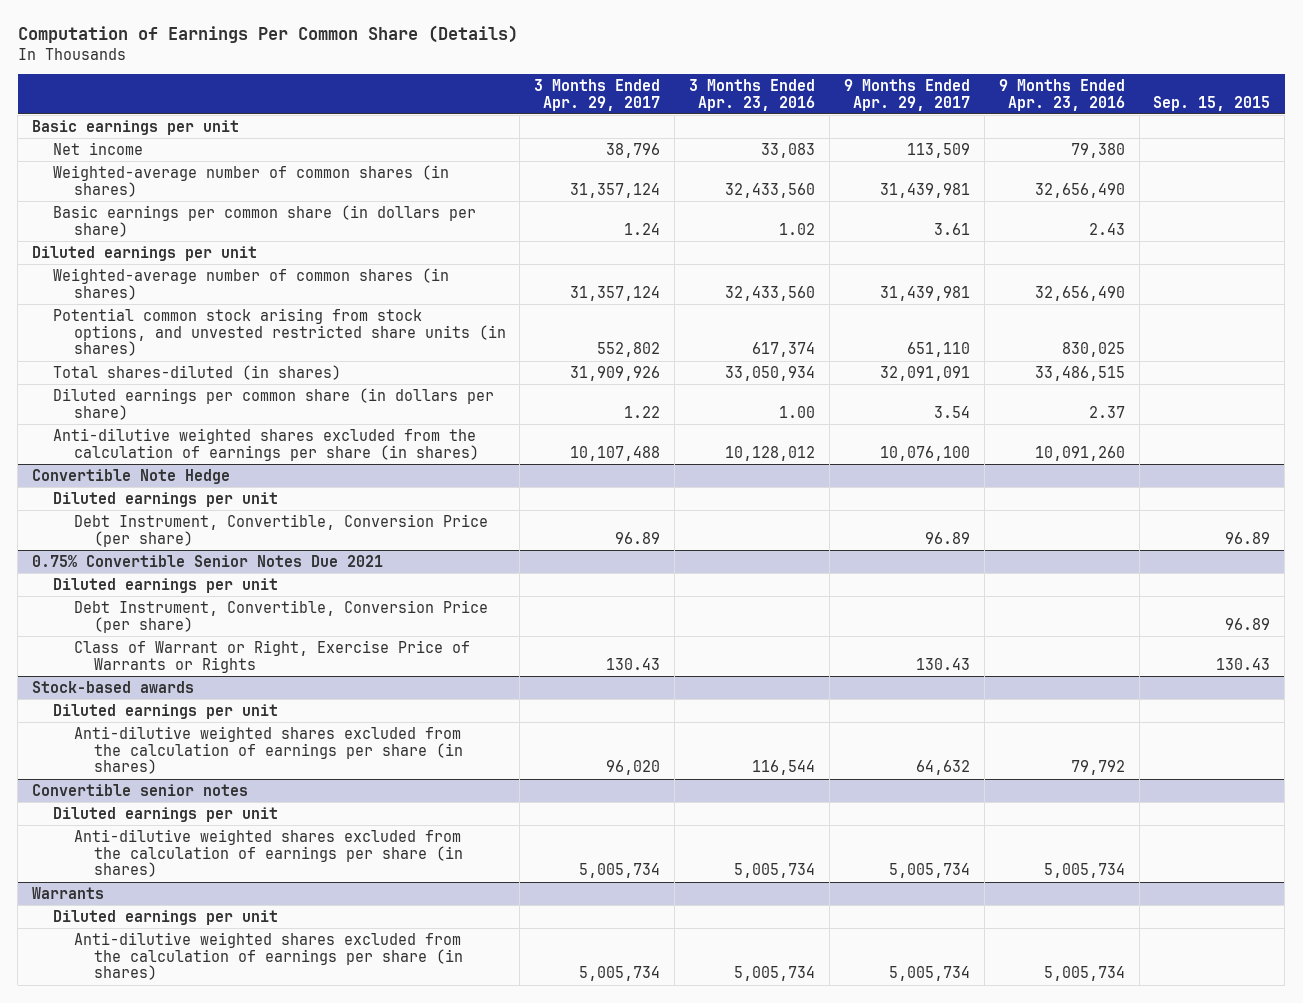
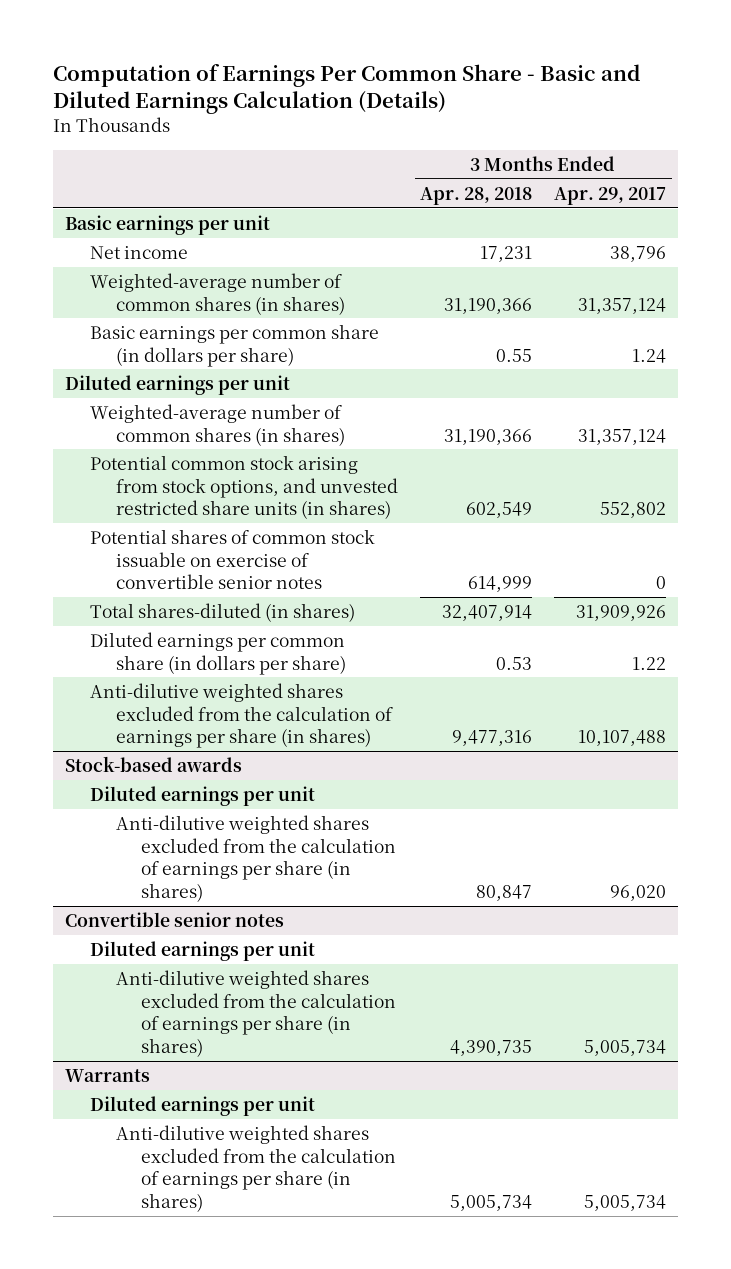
[17,25,518,44] Computation of Earnings Per Common Share (Details) -> [53,63,641,115] Computation of Earnings Per Common Share - Basic and Diluted Earnings Calculation (Details)
[689,78,816,111] 3 Months Ended Apr. 23, 2016 -> none
[843,78,970,111] 9 Months Ended Apr. 29, 2017 -> none
[998,78,1125,111] 9 Months Ended Apr. 23, 2016 -> none
[1153,95,1271,111] Sep. 15, 2015 -> none
none -> [420,186,533,205] Apr. 28, 2018
none -> [90,528,376,590] Potential shares of common stock issuable on exercise of convertible senior notes
[32,468,231,484] Convertible Note Hedge -> none
[52,491,278,507] Diluted earnings per unit -> none
[73,513,488,547] Debt Instrument, Convertible, Conversion Price (per share) -> none
[32,554,384,567] 0.75% Convertible Senior Notes Due 2021 -> none
[52,577,278,593] Diluted earnings per unit -> none
[73,599,488,633] Debt Instrument, Convertible, Conversion Price (per share) -> none
[73,639,470,673] Class of Warrant or Right, Exercise Price of Warrants or Rights -> none

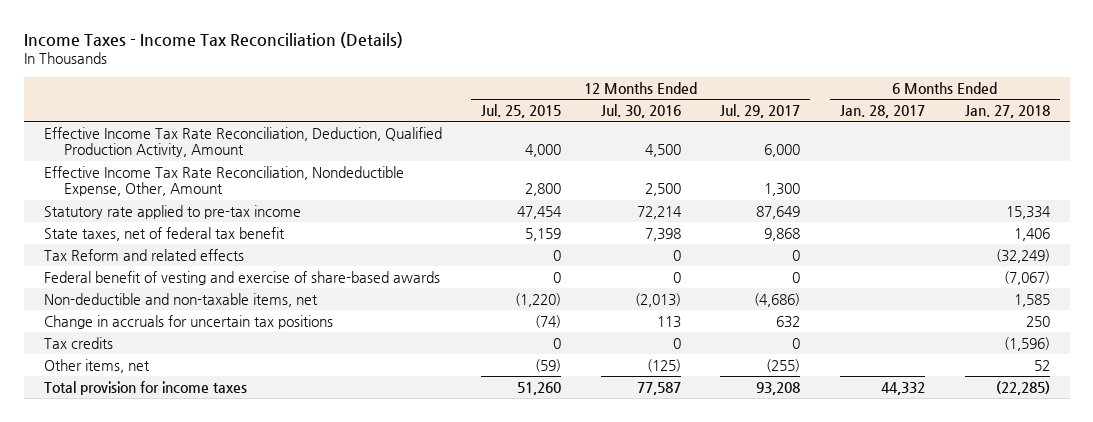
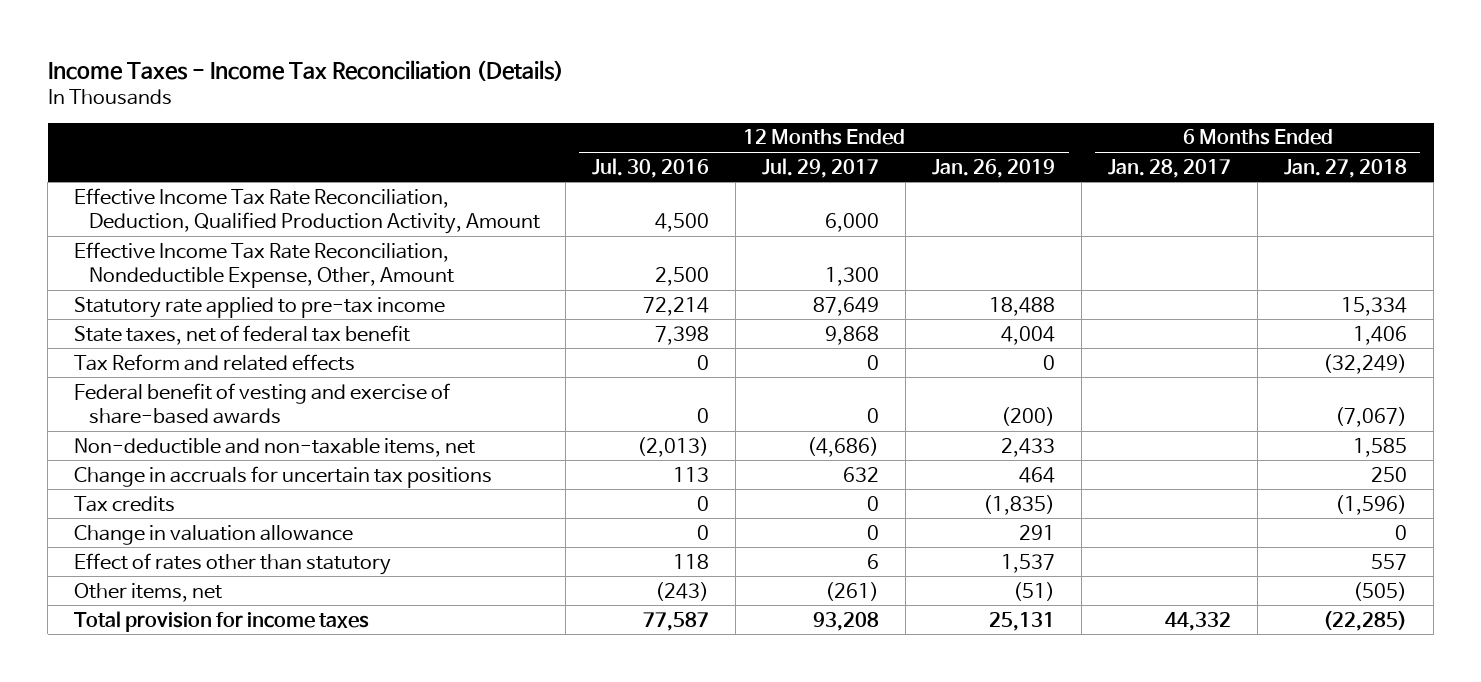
[481,104,562,119] Jul. 25, 2015 -> none
none -> [932,158,1056,178] Jan. 26, 2019
none -> [74,524,354,545] Change in valuation allowance
none -> [74,552,392,575] Effect of rates other than statutory
[646,358,681,372] (125) -> [655,581,710,601] (243)
[766,358,801,372] (255) -> [825,581,880,601] (261)
[1033,359,1050,371] 52 -> [1353,581,1408,601] (505)

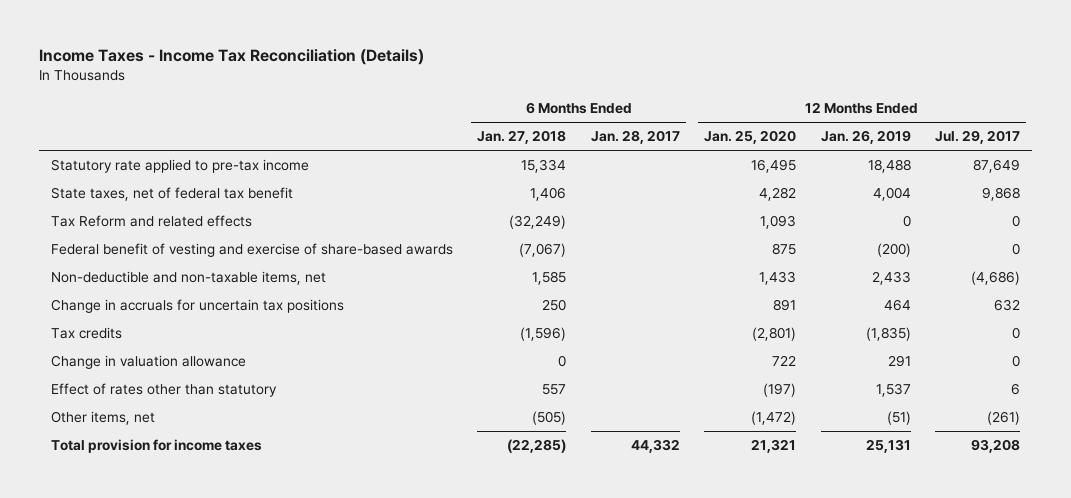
[592,157,710,178] Jul. 30, 2016 -> none
none -> [704,130,797,145] Jan. 25, 2020
[74,187,540,234] Effective Income Tax Rate Reconciliation, Deduction, Qualified Production Activity, Amount -> none
[74,241,454,288] Effective Income Tax Rate Reconciliation, Nondeductible Expense, Other, Amount -> none

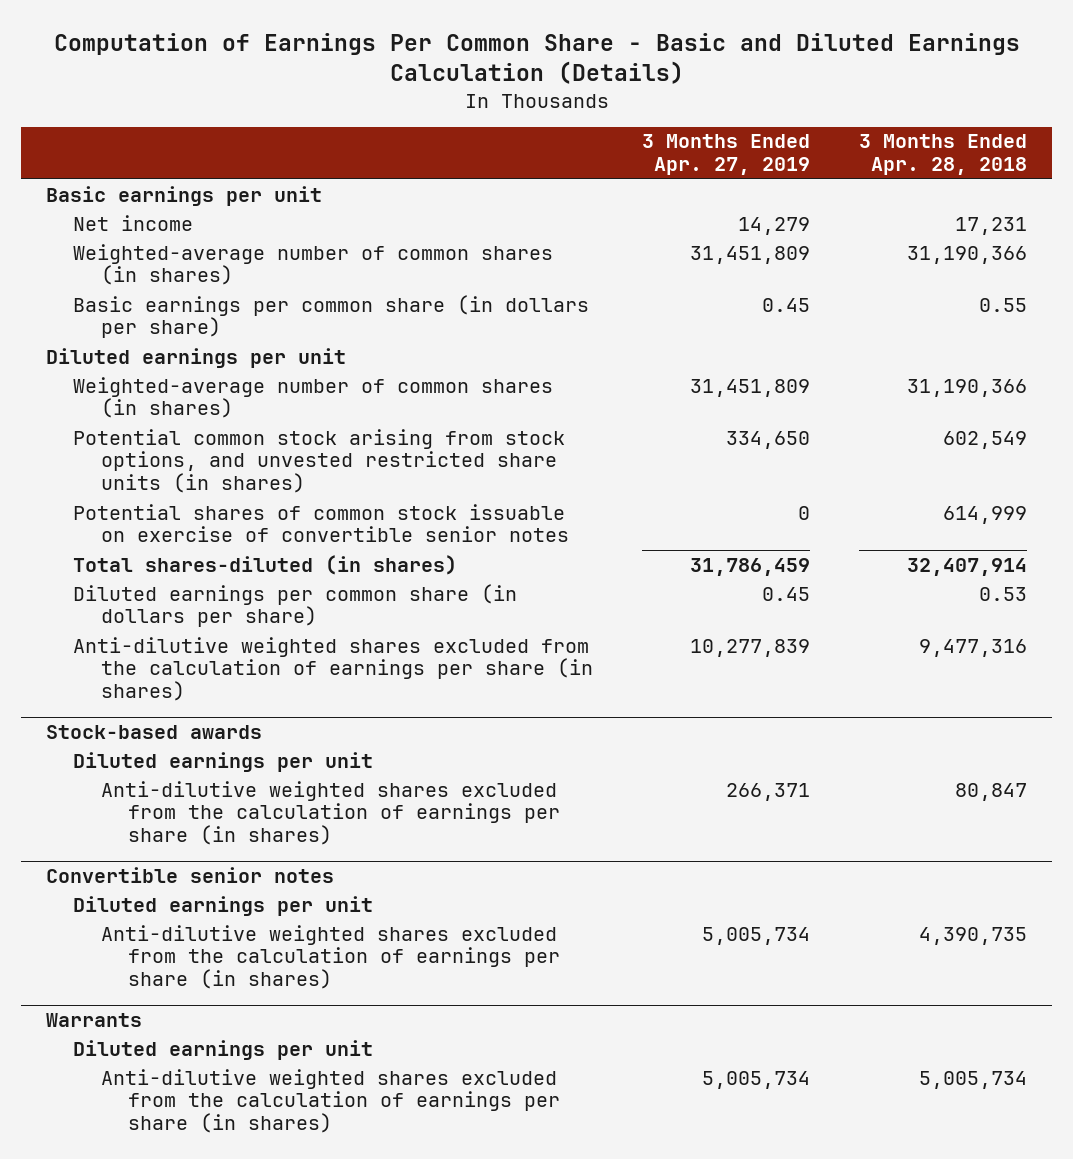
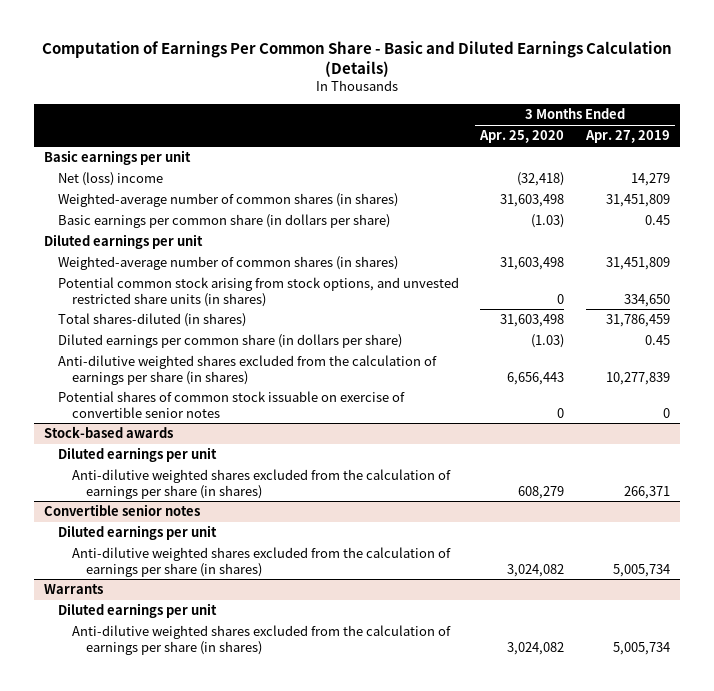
[859,134,1028,176] 3 Months Ended Apr. 28, 2018 -> none
none -> [479,130,565,144] Apr. 25, 2020
[73,214,194,231] Net income -> [58,172,164,187] Net (loss) income
[73,503,569,543] Potential shares of common stock issuable on exercise of convertible senior notes -> [58,391,406,418] Potential shares of common stock issuable on exercise of convertible senior notes

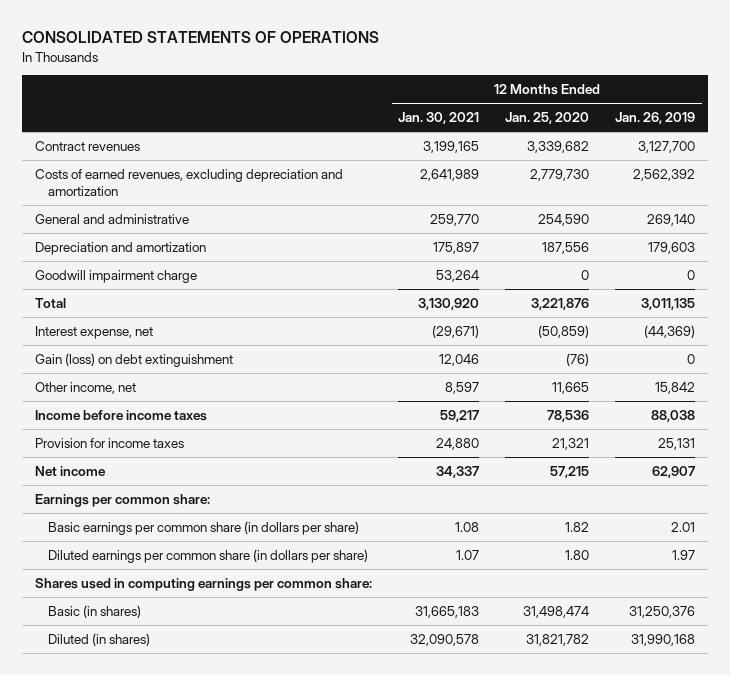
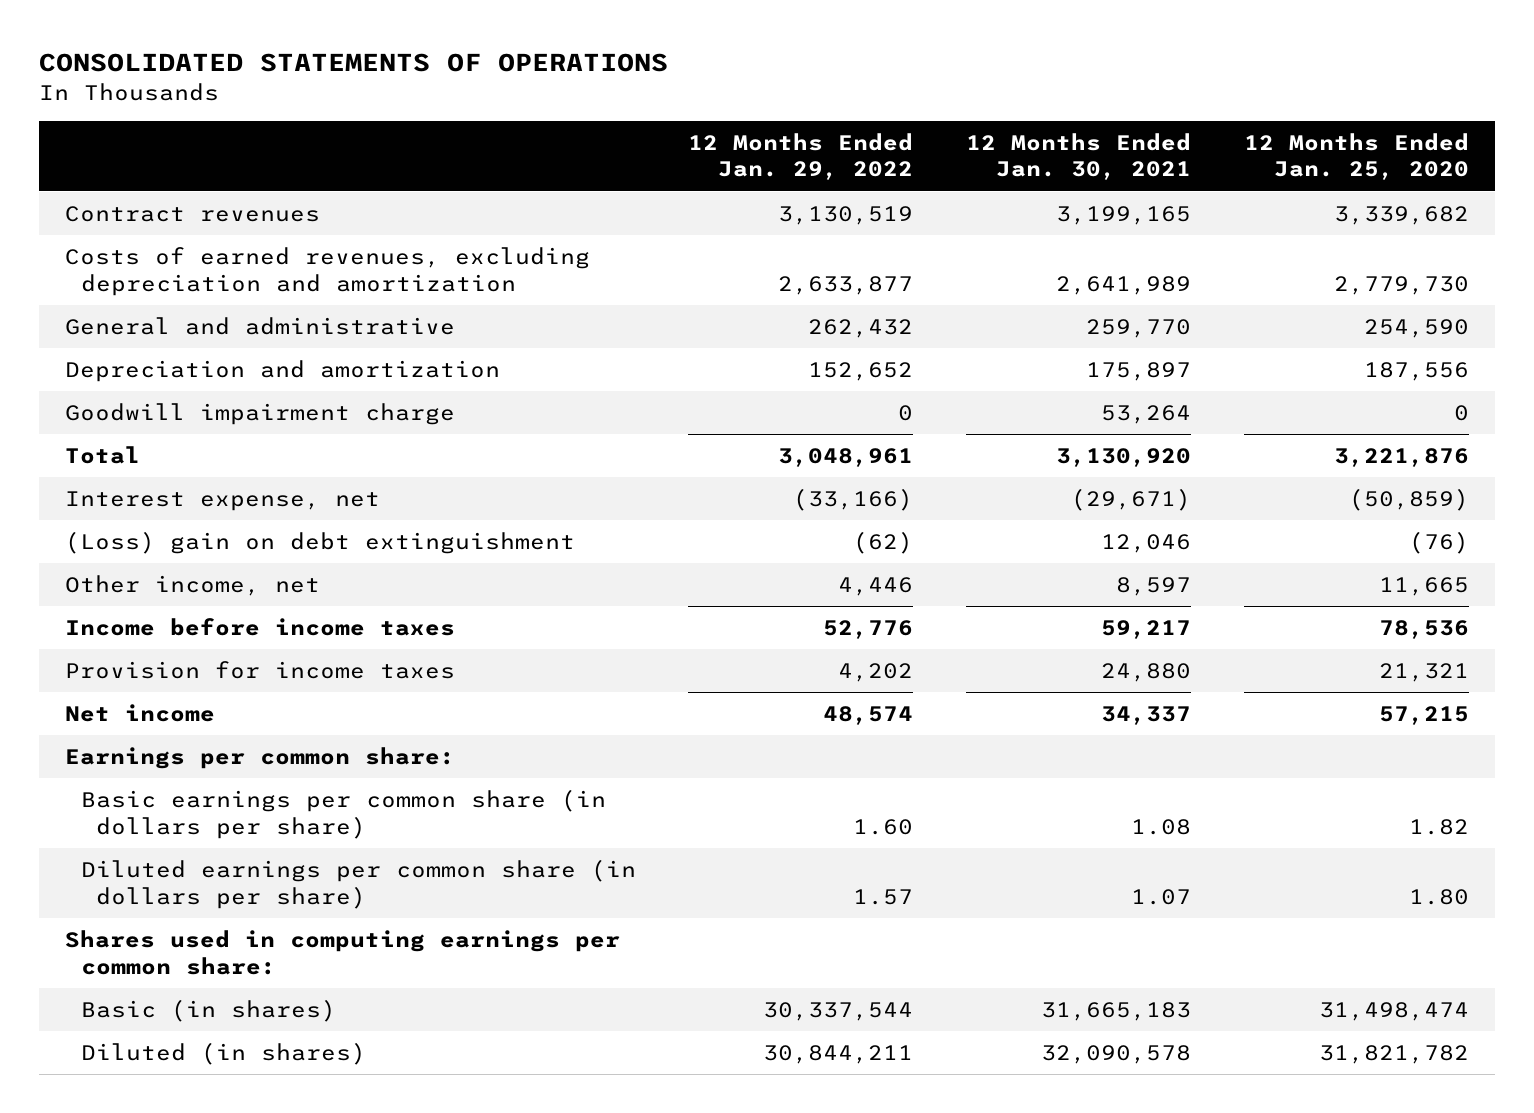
[615,112,696,125] Jan. 26, 2019 -> none
none -> [688,132,914,181] 12 Months Ended Jan. 29, 2022
[35,352,234,367] Gain (loss) on debt extinguishment -> [64,530,575,554] (Loss) gain on debt extinguishment

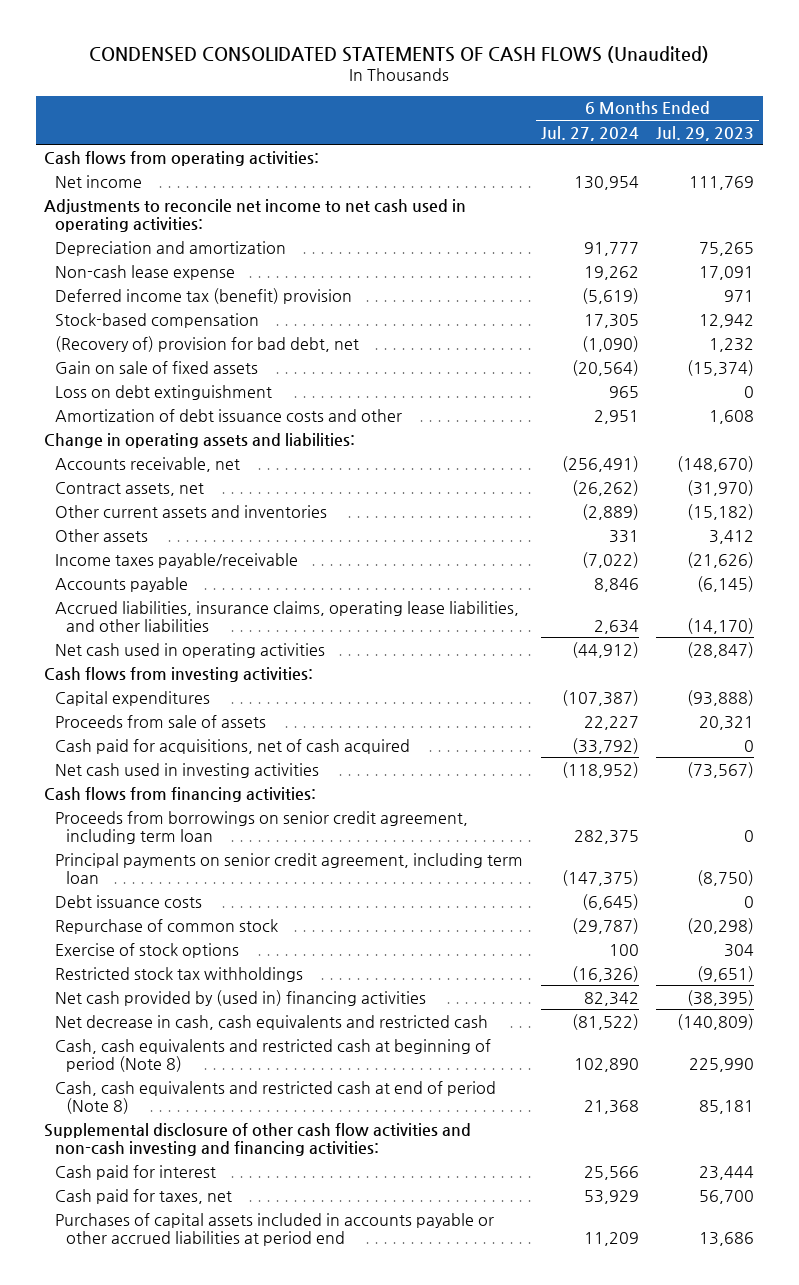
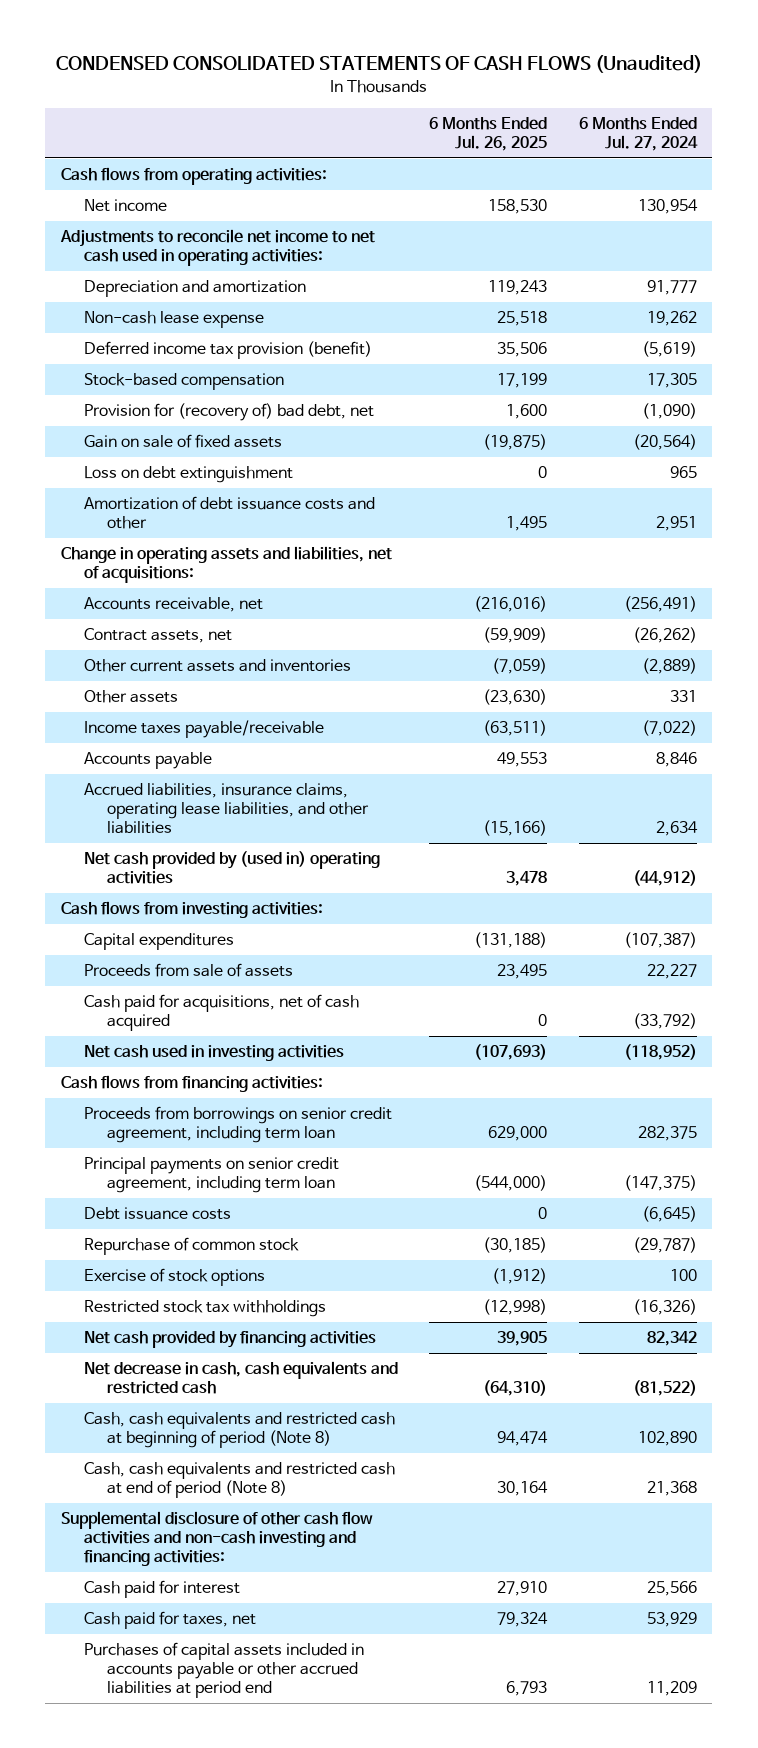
[656,125,755,141] Jul. 29, 2023 -> none
none -> [429,116,548,151] 6 Months Ended Jul. 26, 2025
[55,287,353,304] Deferred income tax (benefit) provision -> [84,341,373,360] Deferred income tax provision (benefit)
[55,335,360,352] (Recovery of) provision for bad debt, net -> [84,403,375,422] Provision for (recovery of) bad debt, net
[44,432,356,448] Change in operating assets and liabilities: -> [61,546,393,584] Change in operating assets and liabilities, net of acquisitions:
[55,642,326,658] Net cash used in operating activities -> [84,851,381,885] Net cash provided by (used in) operating activities
[55,989,427,1006] Net cash provided by (used in) financing activities -> [84,1331,377,1349] Net cash provided by financing activities

